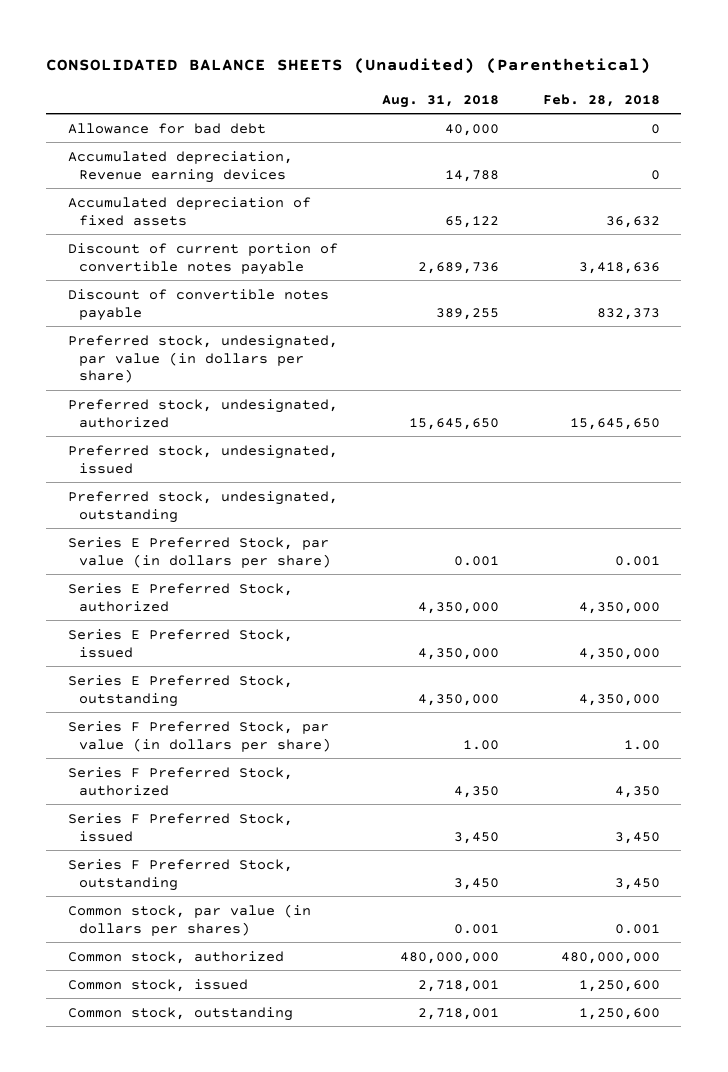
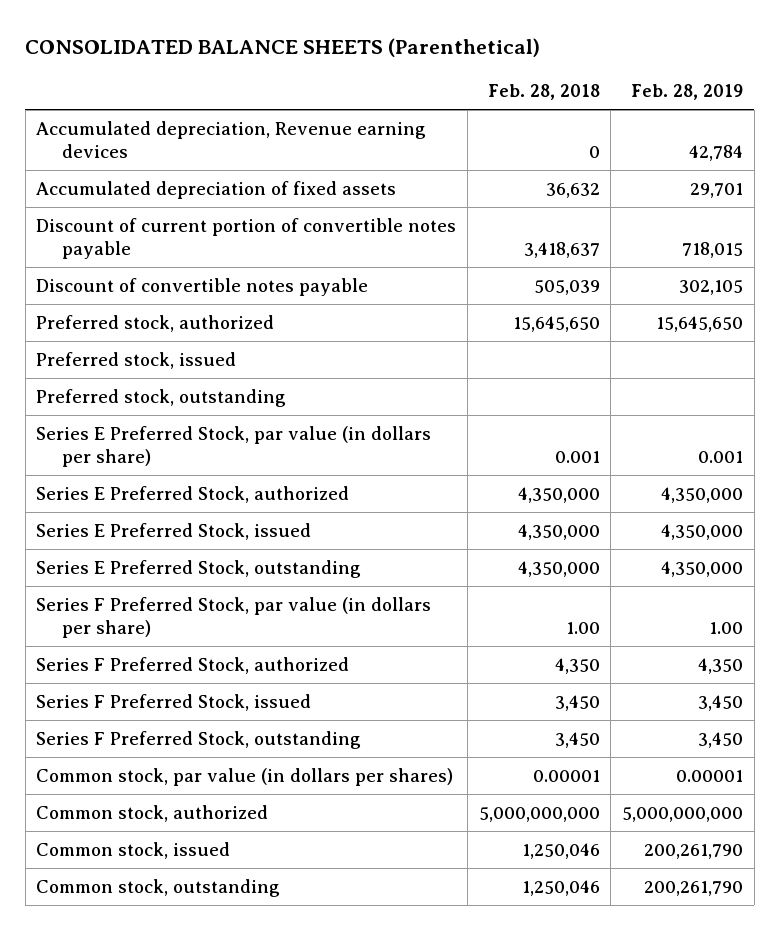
[46,57,652,74] CONSOLIDATED BALANCE SHEETS (Unaudited) (Parenthetical) -> [25,37,541,57] CONSOLIDATED BALANCE SHEETS (Parenthetical)
[381,94,499,108] Aug. 31, 2018 -> none
none -> [631,84,744,101] Feb. 28, 2019
[68,122,267,134] Allowance for bad debt -> none
[68,334,339,384] Preferred stock, undesignated, par value (in dollars per share) -> none
[578,261,660,274] 3,418,636 -> [523,242,600,259] 3,418,637
[596,307,660,320] 832,373 -> [533,279,600,295] 505,039
[68,398,339,428] Preferred stock, undesignated, authorized -> [36,314,275,332] Preferred stock, authorized
[68,444,339,474] Preferred stock, undesignated, issued -> [36,351,237,369] Preferred stock, issued
[68,490,339,523] Preferred stock, undesignated, outstanding -> [36,388,287,407] Preferred stock, outstanding
[614,923,660,934] 0.001 -> [532,769,600,782] 0.00001
[560,951,660,964] 480,000,000 -> [478,806,600,822] 5,000,000,000
[578,979,660,992] 1,250,600 -> [521,842,600,859] 1,250,046
[578,1007,660,1020] 1,250,600 -> [521,879,600,896] 1,250,046

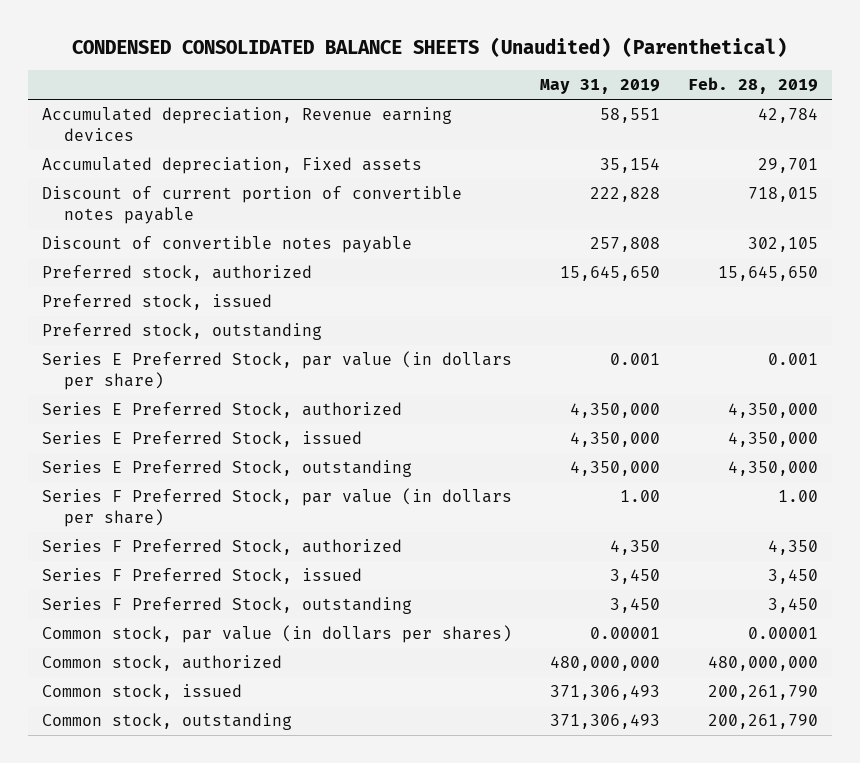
[25,37,541,57] CONSOLIDATED BALANCE SHEETS (Parenthetical) -> [72,36,788,57] CONDENSED CONSOLIDATED BALANCE SHEETS (Unaudited) (Parenthetical)
[487,84,600,101] Feb. 28, 2018 -> none
none -> [540,79,661,95] May 31, 2019
[36,180,397,199] Accumulated depreciation of fixed assets -> [42,157,423,175] Accumulated depreciation, Fixed assets
[622,806,744,822] 5,000,000,000 -> [707,656,818,672] 480,000,000

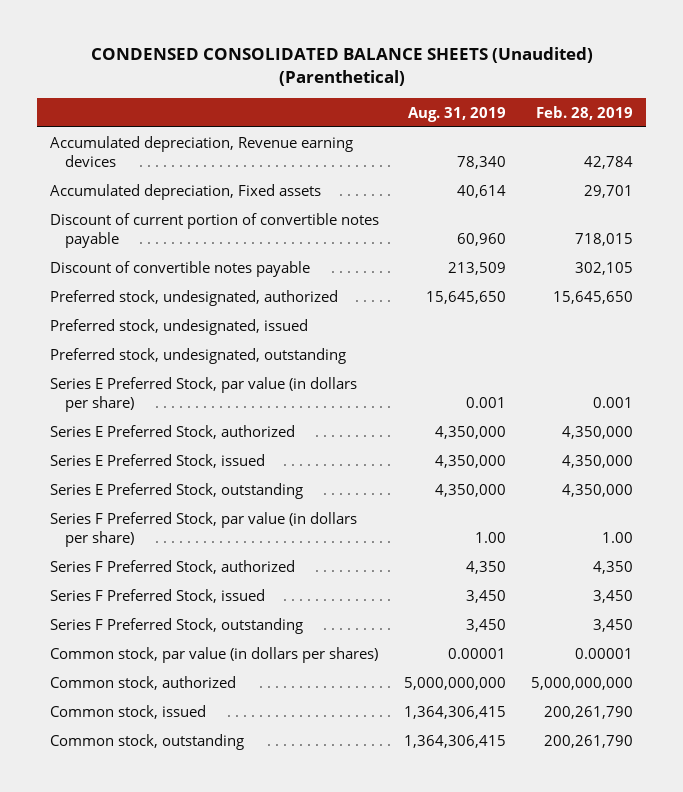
[540,79,661,95] May 31, 2019 -> none
none -> [408,106,507,122] Aug. 31, 2019
[42,265,313,282] Preferred stock, authorized -> [49,289,338,306] Preferred stock, undesignated, authorized
[42,294,273,311] Preferred stock, issued -> [49,318,308,335] Preferred stock, undesignated, issued
[42,323,323,341] Preferred stock, outstanding -> [49,347,346,364] Preferred stock, undesignated, outstanding
[707,656,818,672] 480,000,000 -> [531,676,634,690] 5,000,000,000

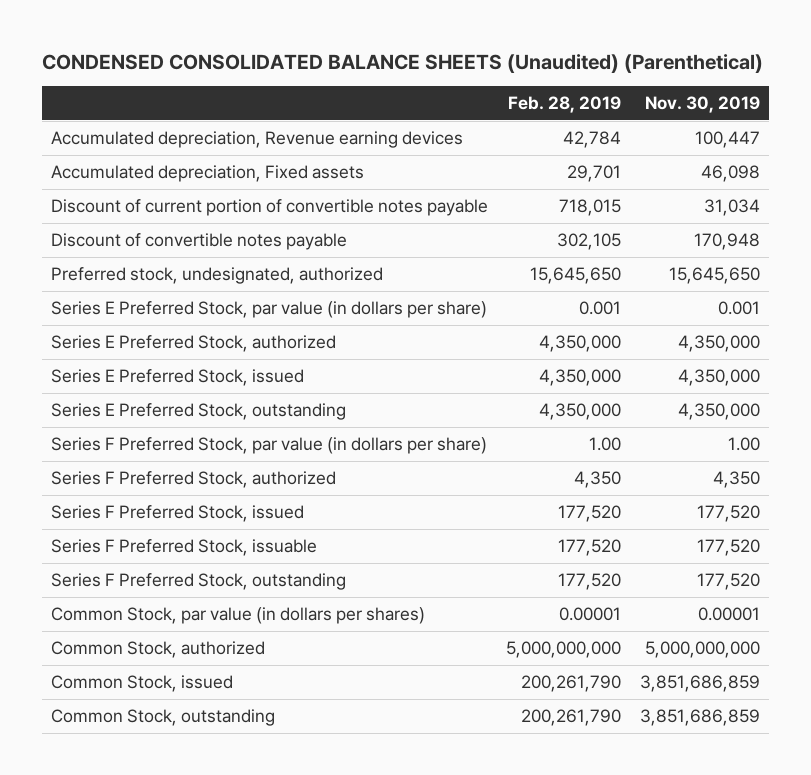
[408,106,507,122] Aug. 31, 2019 -> none
none -> [644,96,760,114] Nov. 30, 2019
[49,318,308,335] Preferred stock, undesignated, issued -> none
[49,347,346,364] Preferred stock, undesignated, outstanding -> none
[593,589,634,603] 3,450 -> [558,505,622,523] 177,520
none -> [50,539,317,557] Series F Preferred Stock, issuable
[593,618,634,632] 3,450 -> [558,573,622,591] 177,520
[49,646,378,663] Common stock, par value (in dollars per shares) -> [50,607,425,625] Common Stock, par value (in dollars per shares)
[49,675,236,690] Common stock, authorized -> [50,641,265,659] Common Stock, authorized
[49,704,206,719] Common stock, issued -> [50,675,233,693] Common Stock, issued
[49,733,244,750] Common stock, outstanding -> [50,709,275,727] Common Stock, outstanding

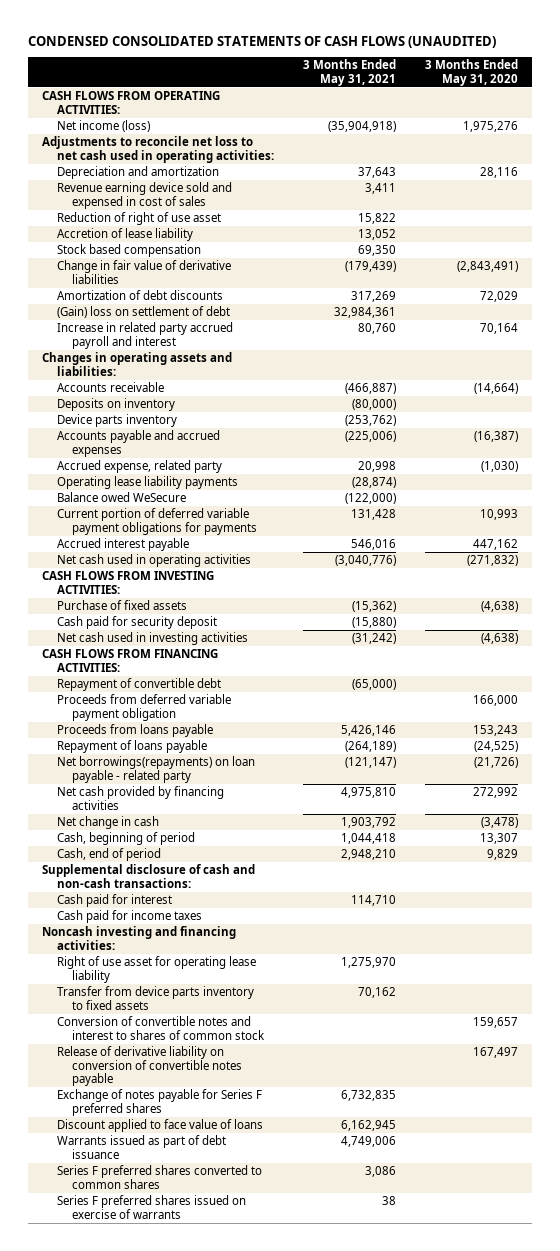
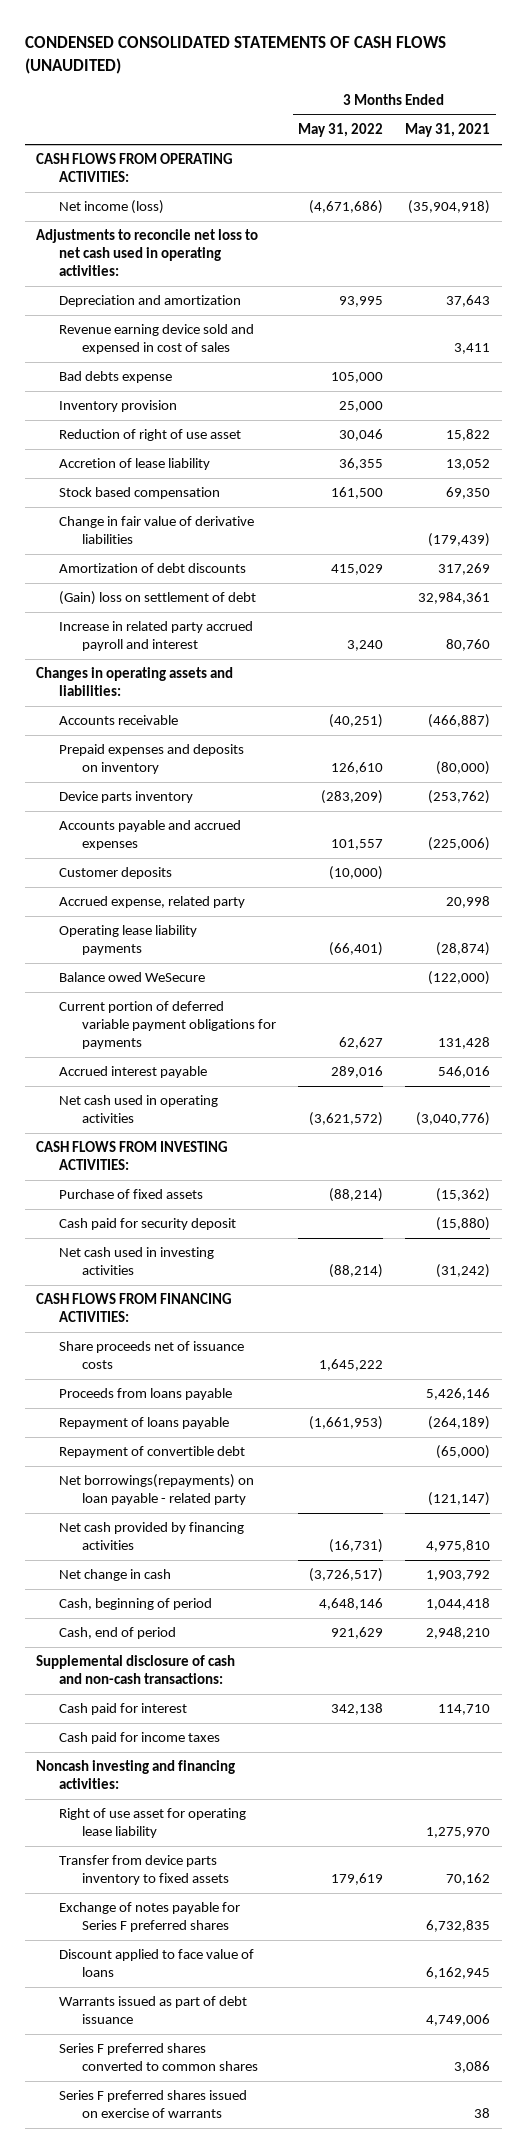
[424,59,518,86] 3 Months Ended May 31, 2020 -> none
none -> [298,123,384,138] May 31, 2022
none -> [59,371,173,384] Bad debts expense
none -> [59,400,178,413] Inventory provision
[57,398,176,412] Deposits on inventory -> [59,744,245,775] Prepaid expenses and deposits on inventory
none -> [59,867,173,880] Customer deposits
[57,694,232,721] Proceeds from deferred variable payment obligation -> none
none -> [59,1341,245,1370] Share proceeds net of issuance costs
[57,678,222,692] Repayment of convertible debt -> [59,1446,246,1459] Repayment of convertible debt
[57,1016,265,1040] Conversion of convertible notes and interest to shares of common stock -> none
[57,1046,242,1086] Release of derivative liability on conversion of convertible notes payable -> none

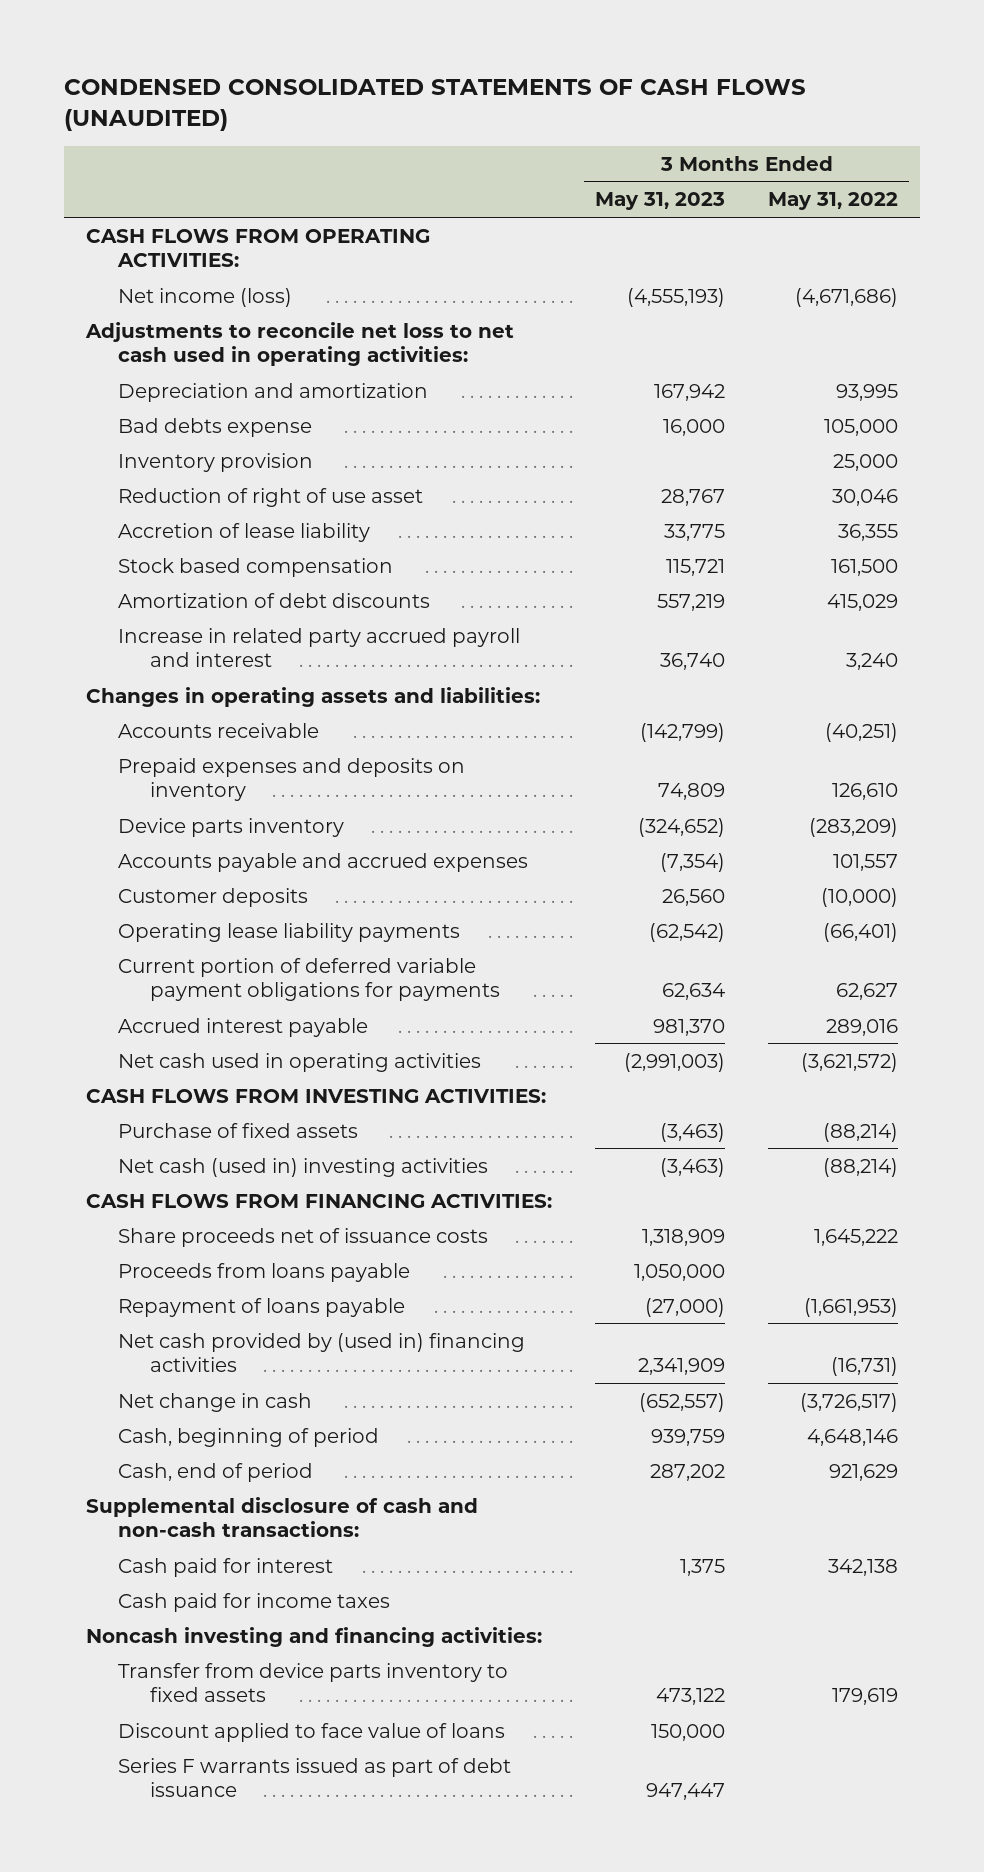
[405,123,491,138] May 31, 2021 -> none
none -> [595,192,726,211] May 31, 2023
[59,324,255,355] Revenue earning device sold and expensed in cost of sales -> none
[59,516,255,545] Change in fair value of derivative liabilities -> none
[59,591,257,606] (Gain) loss on settlement of debt -> none
[59,896,246,909] Accrued expense, related party -> none
[59,972,206,983] Balance owed WeSecure -> none
[59,1218,237,1231] Cash paid for security deposit -> none
[59,1247,215,1276] Net cash used in investing activities -> [117,1157,488,1177] Net cash (used in) investing activities
[59,1446,246,1459] Repayment of convertible debt -> none
[59,1474,255,1506] Net borrowings(repayments) on loan payable - related party -> none
[59,1522,245,1551] Net cash provided by financing activities -> [117,1332,525,1372] Net cash provided by (used in) financing activities
[59,1808,247,1839] Right of use asset for operating lease liability -> none
[59,1902,241,1933] Exchange of notes payable for Series F preferred shares -> none
[59,2043,258,2072] Series F preferred shares converted to common shares -> none
[59,2090,248,2119] Series F preferred shares issued on exercise of warrants -> none
[59,1996,248,2025] Warrants issued as part of debt issuance -> [117,1757,511,1797] Series F warrants issued as part of debt issuance

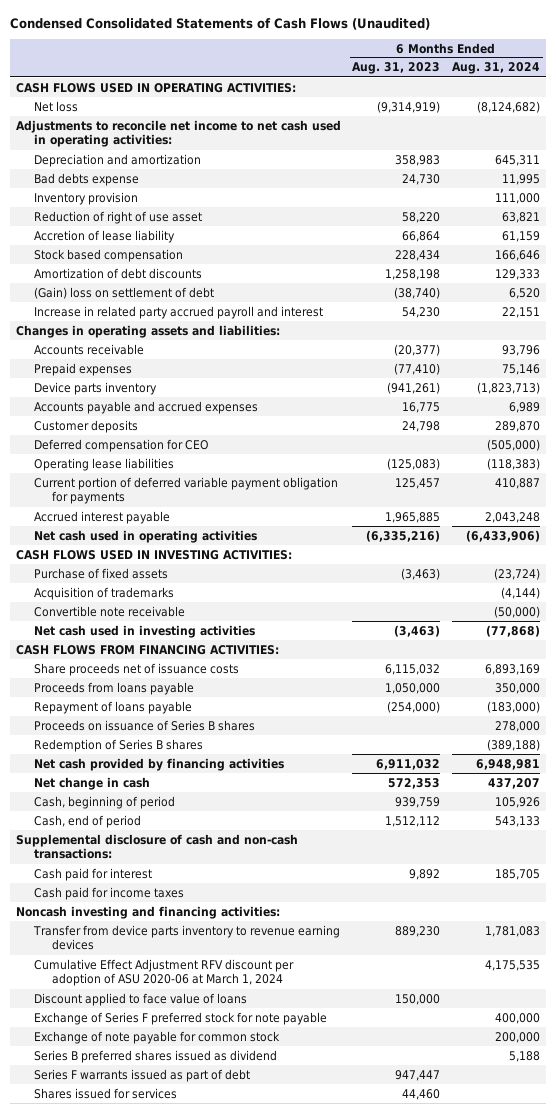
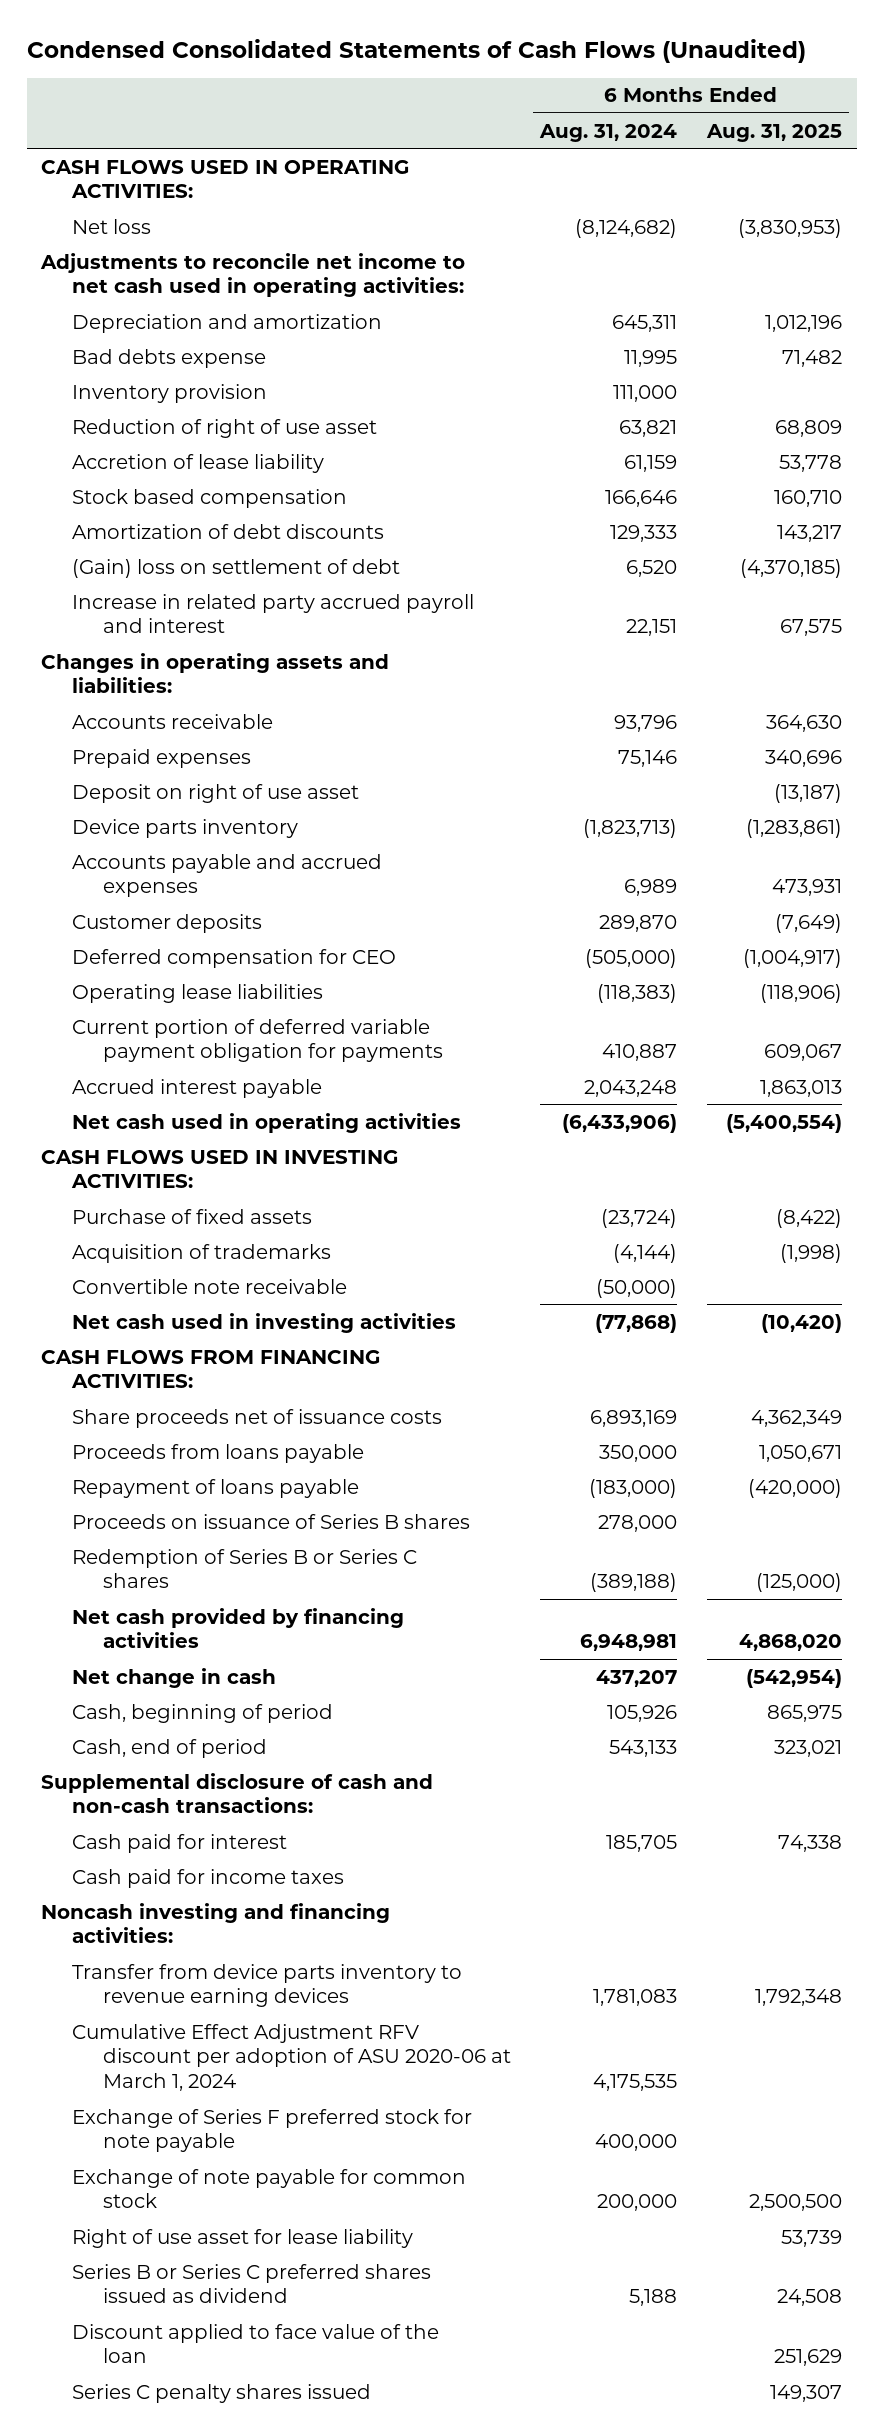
[352,62,441,75] Aug. 31, 2023 -> none
none -> [705,123,842,142] Aug. 31, 2025
none -> [72,783,360,803] Deposit on right of use asset
[33,738,203,752] Redemption of Series B shares -> [72,1548,418,1589] Redemption of Series B or Series C shares
[33,992,247,1006] Discount applied to face value of loans -> none
[33,1068,250,1082] Series F warrants issued as part of debt -> none
[33,1087,177,1099] Shares issued for services -> none
none -> [72,2228,414,2248] Right of use asset for lease liability
[33,1049,277,1063] Series B preferred shares issued as dividend -> [72,2263,432,2304] Series B or Series C preferred shares issued as dividend
none -> [72,2323,440,2364] Discount applied to face value of the loan
none -> [72,2383,372,2403] Series C penalty shares issued

